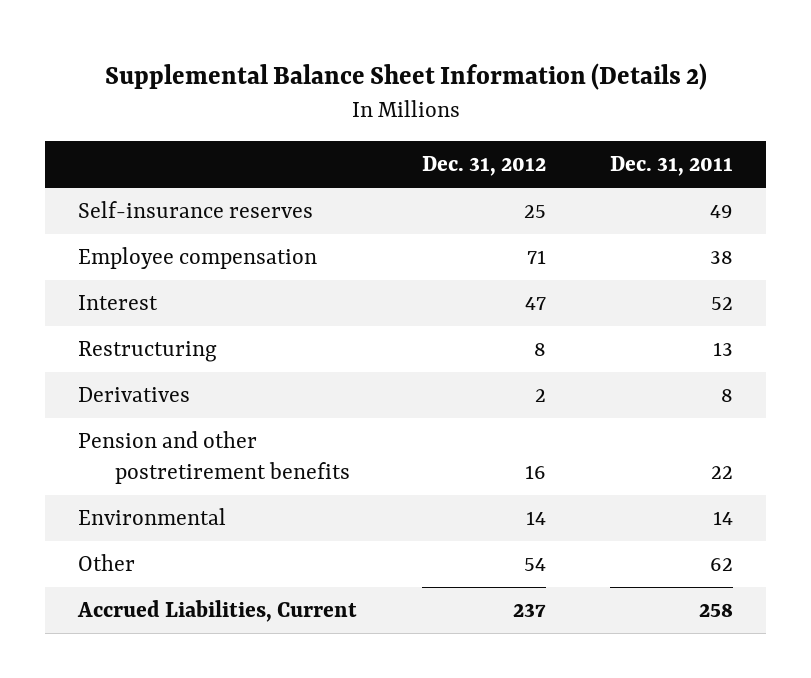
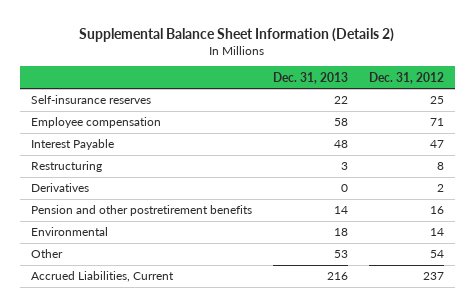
[610,156,734,177] Dec. 31, 2011 -> none
none -> [272,71,348,84] Dec. 31, 2013
[77,294,158,310] Interest -> [30,139,114,151] Interest Payable

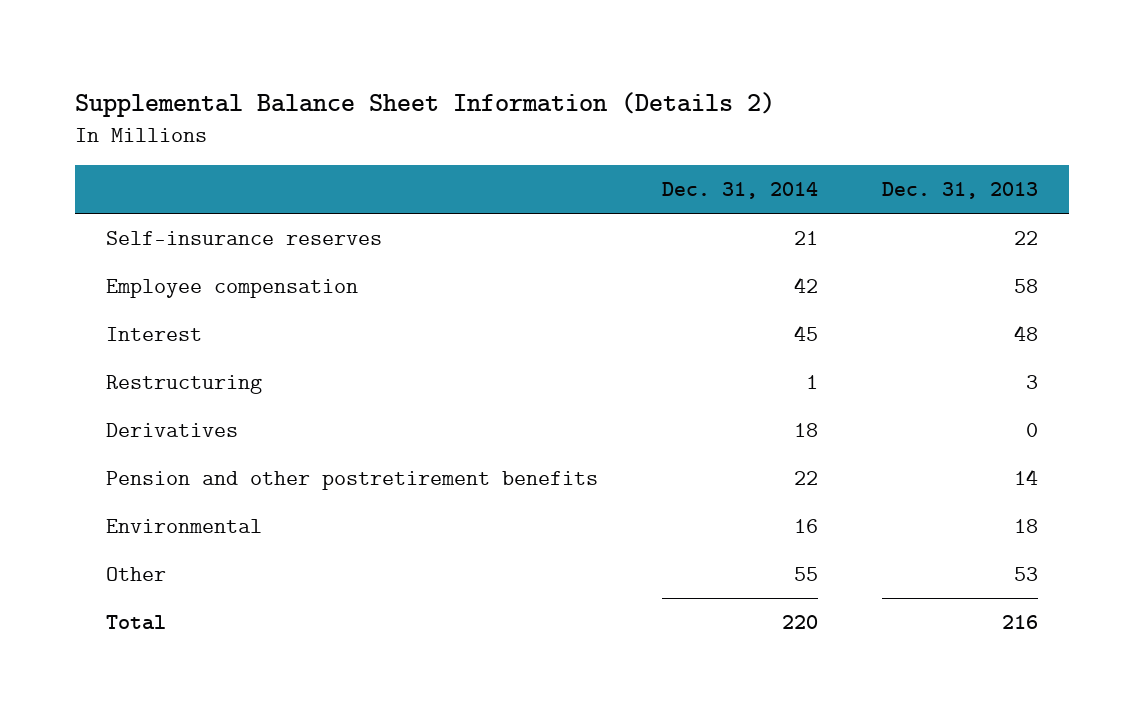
[369,71,445,84] Dec. 31, 2012 -> none
none -> [661,182,818,200] Dec. 31, 2014
[30,139,114,151] Interest Payable -> [106,327,203,342] Interest
[30,271,174,283] Accrued Liabilities, Current -> [106,615,167,631] Total

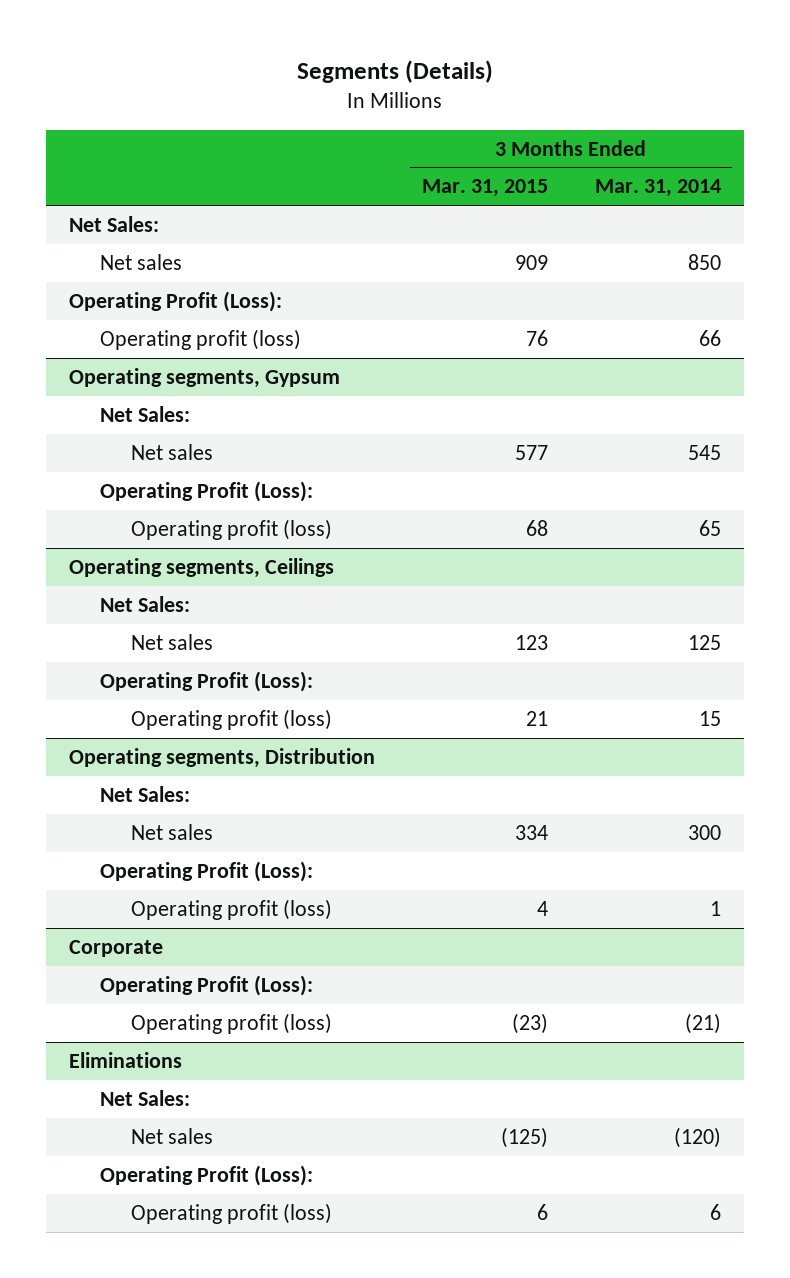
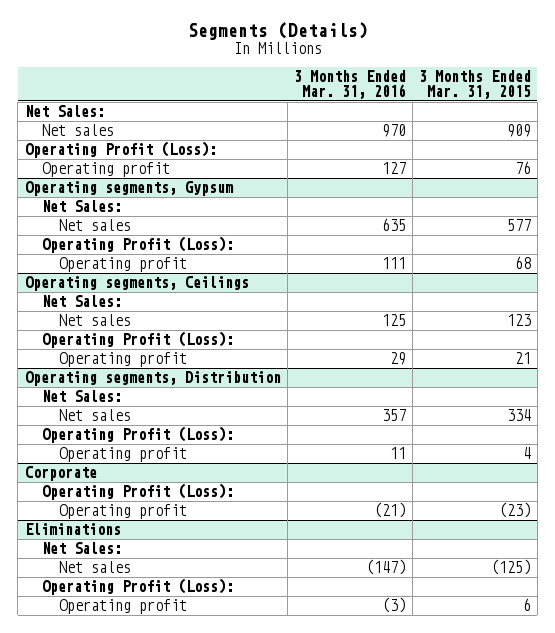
[594,179,721,198] Mar. 31, 2014 -> none
none -> [293,70,406,100] 3 Months Ended Mar. 31, 2016
[100,328,302,350] Operating profit (loss) -> [41,162,170,178] Operating profit
[131,518,333,540] Operating profit (loss) -> [58,257,187,273] Operating profit
[131,708,333,730] Operating profit (loss) -> [58,352,187,368] Operating profit
[131,898,333,920] Operating profit (loss) -> [58,447,187,463] Operating profit
[131,1012,333,1034] Operating profit (loss) -> [58,504,187,520] Operating profit
[131,1202,333,1224] Operating profit (loss) -> [58,599,187,615] Operating profit

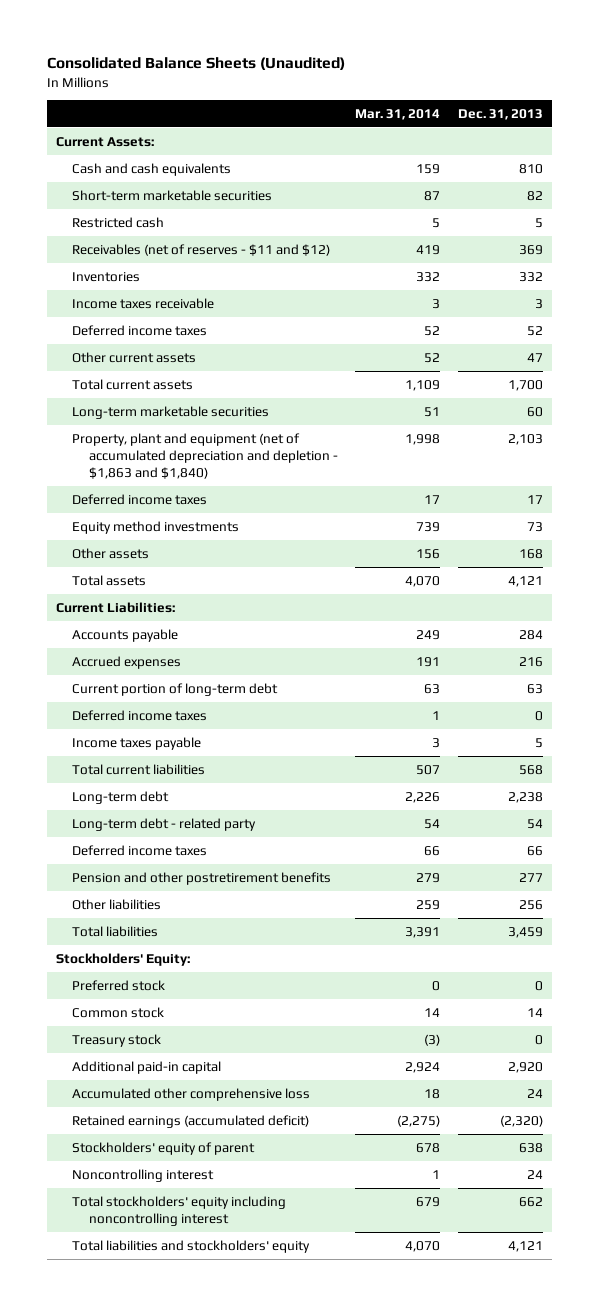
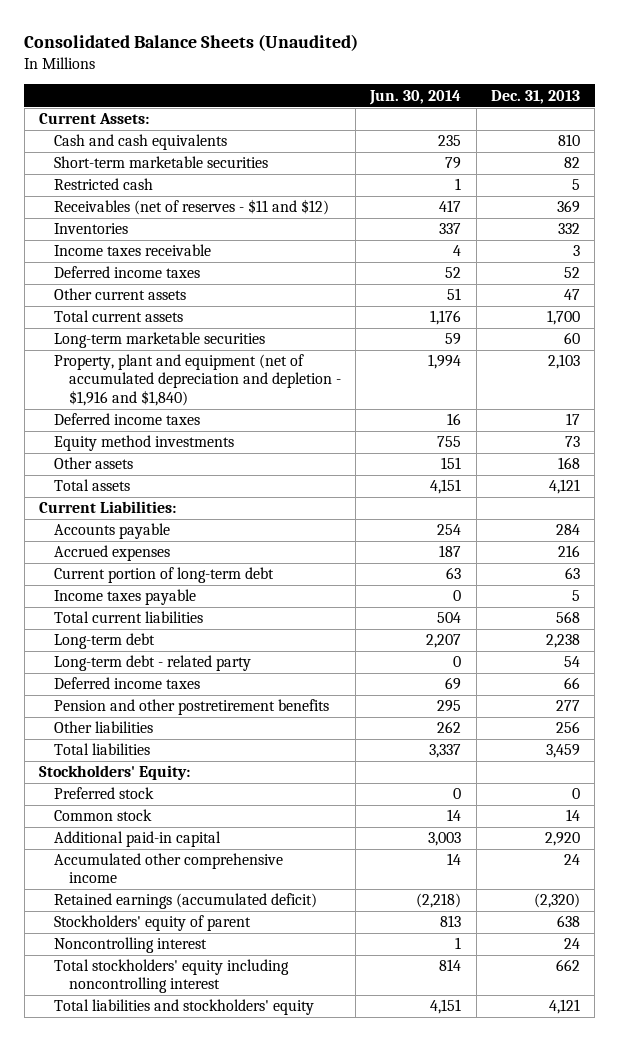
[355,108,441,120] Mar. 31, 2014 -> none
none -> [369,89,462,105] Jun. 30, 2014
[72,432,338,480] Property, plant and equipment (net of accumulated depreciation and depletion - $1,863 and $1,840) -> [54,354,341,406] Property, plant and equipment (net of accumulated depreciation and depletion - $1,916 and $1,840)
[72,709,208,721] Deferred income taxes -> none
[72,1033,162,1047] Treasury stock -> none
[72,1087,311,1101] Accumulated other comprehensive loss -> [54,853,284,884] Accumulated other comprehensive income

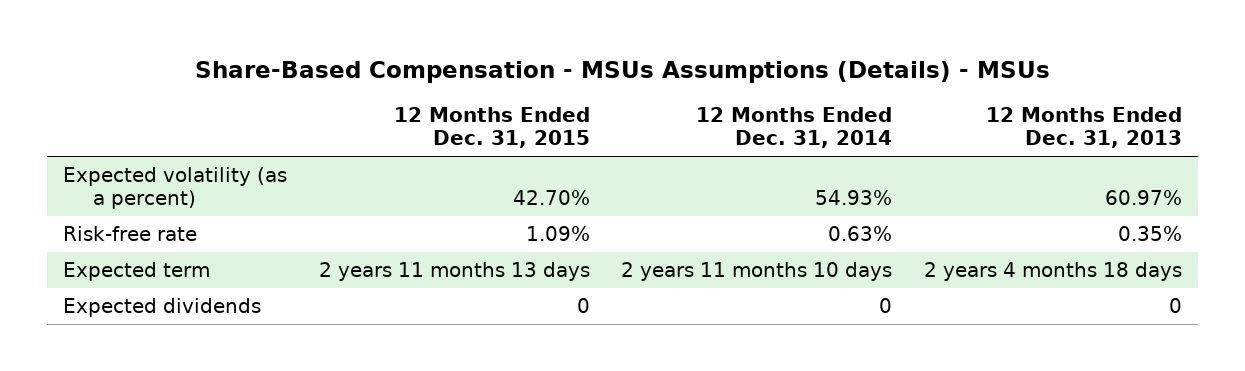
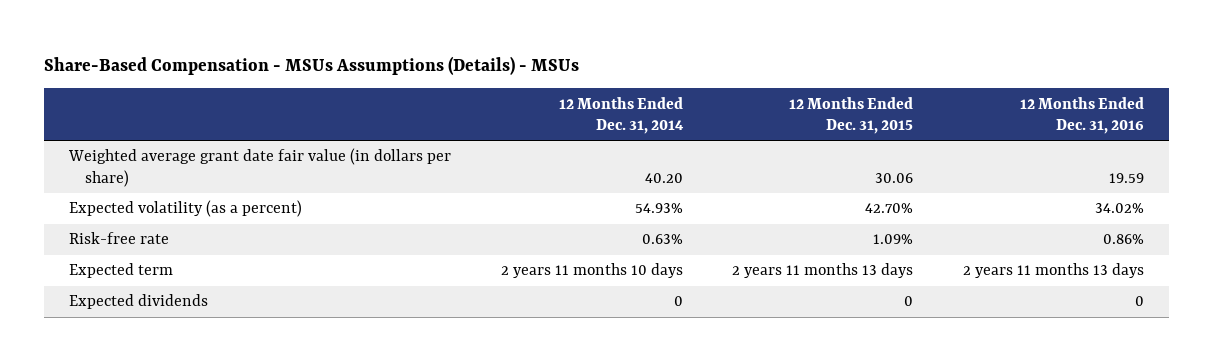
[985,107,1182,149] 12 Months Ended Dec. 31, 2013 -> none
none -> [1020,96,1145,134] 12 Months Ended Dec. 31, 2016
none -> [67,148,451,187] Weighted average grant date fair value (in dollars per share)

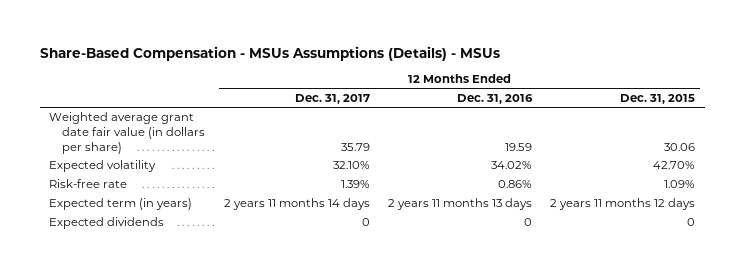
[558,96,684,134] 12 Months Ended Dec. 31, 2014 -> none
none -> [294,93,370,104] Dec. 31, 2017
[68,200,302,218] Expected volatility (as a percent) -> [49,160,157,173] Expected volatility
[68,263,173,279] Expected term -> [49,198,193,211] Expected term (in years)
[732,263,914,279] 2 years 11 months 13 days -> [550,198,696,211] 2 years 11 months 12 days

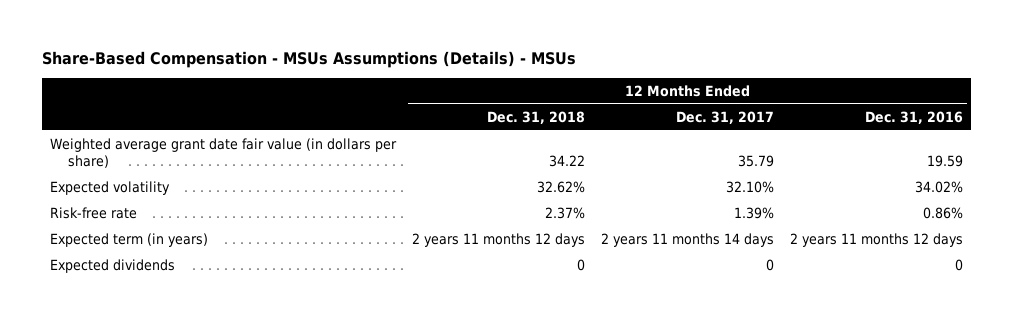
[620,93,696,104] Dec. 31, 2015 -> none
none -> [487,110,586,124] Dec. 31, 2018
[388,198,533,211] 2 years 11 months 13 days -> [790,233,964,248] 2 years 11 months 12 days

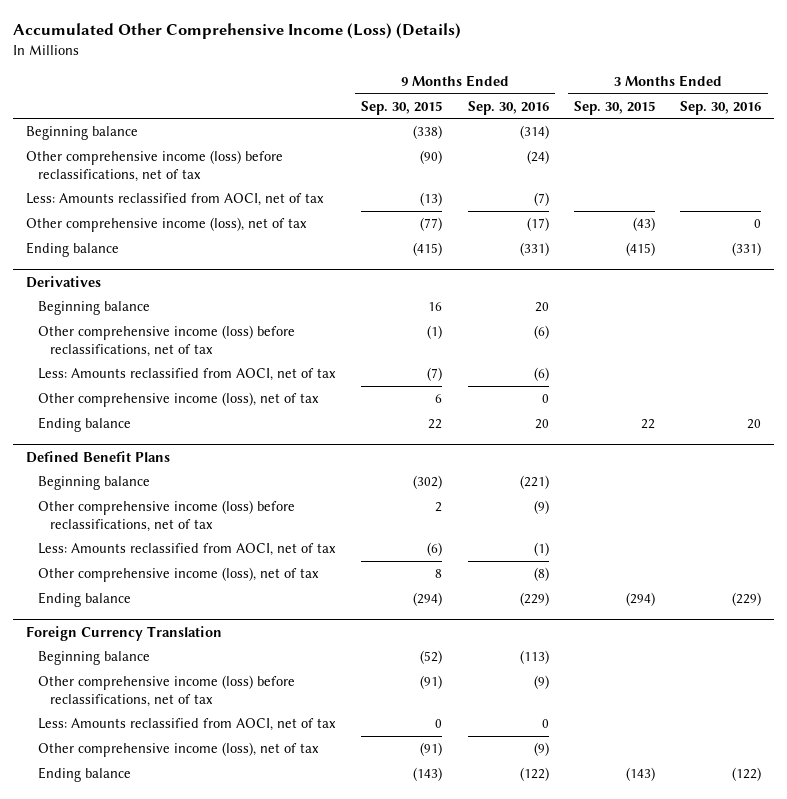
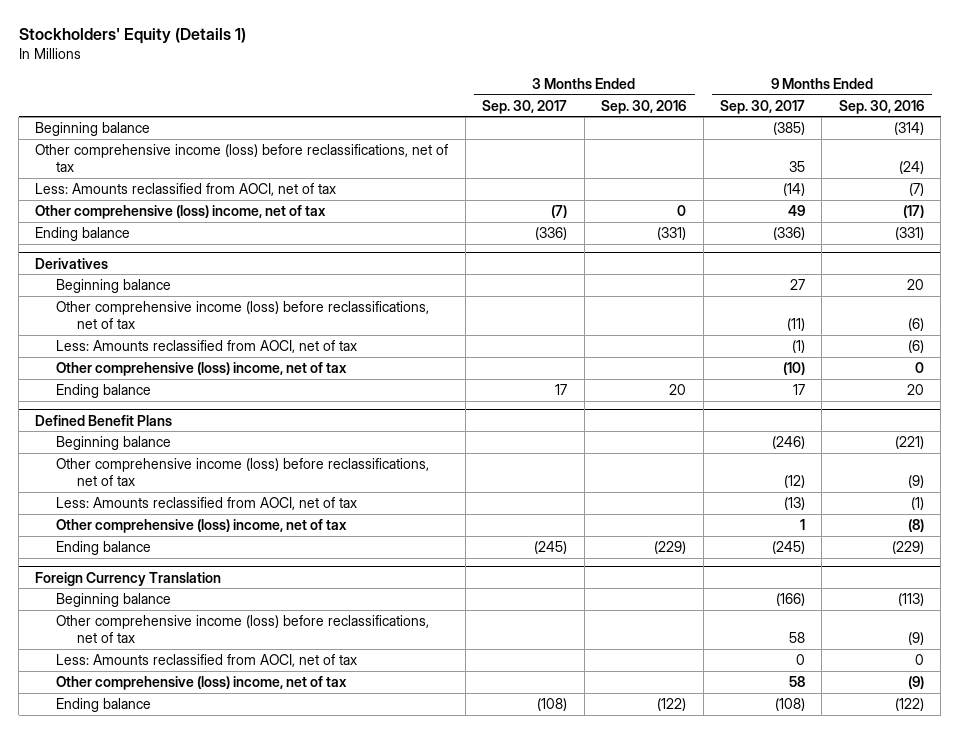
[12,23,461,40] Accumulated Other Comprehensive Income (Loss) (Details) -> [18,28,246,45] Stockholders' Equity (Details 1)
[361,100,443,115] Sep. 30, 2015 -> none
[573,100,655,115] Sep. 30, 2015 -> none
none -> [482,99,568,114] Sep. 30, 2017
none -> [720,99,806,114] Sep. 30, 2017
[25,216,307,232] Other comprehensive income (loss), net of tax -> [35,204,327,219] Other comprehensive (loss) income, net of tax
[37,391,319,407] Other comprehensive income (loss), net of tax -> [56,361,348,376] Other comprehensive (loss) income, net of tax
[37,566,319,582] Other comprehensive income (loss), net of tax -> [56,518,348,533] Other comprehensive (loss) income, net of tax
[37,741,319,757] Other comprehensive income (loss), net of tax -> [56,675,348,690] Other comprehensive (loss) income, net of tax

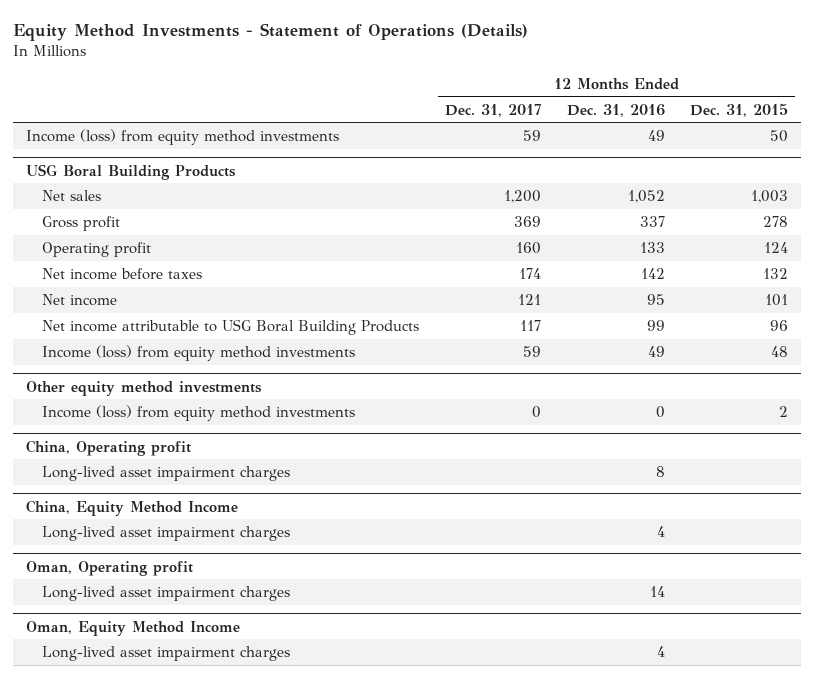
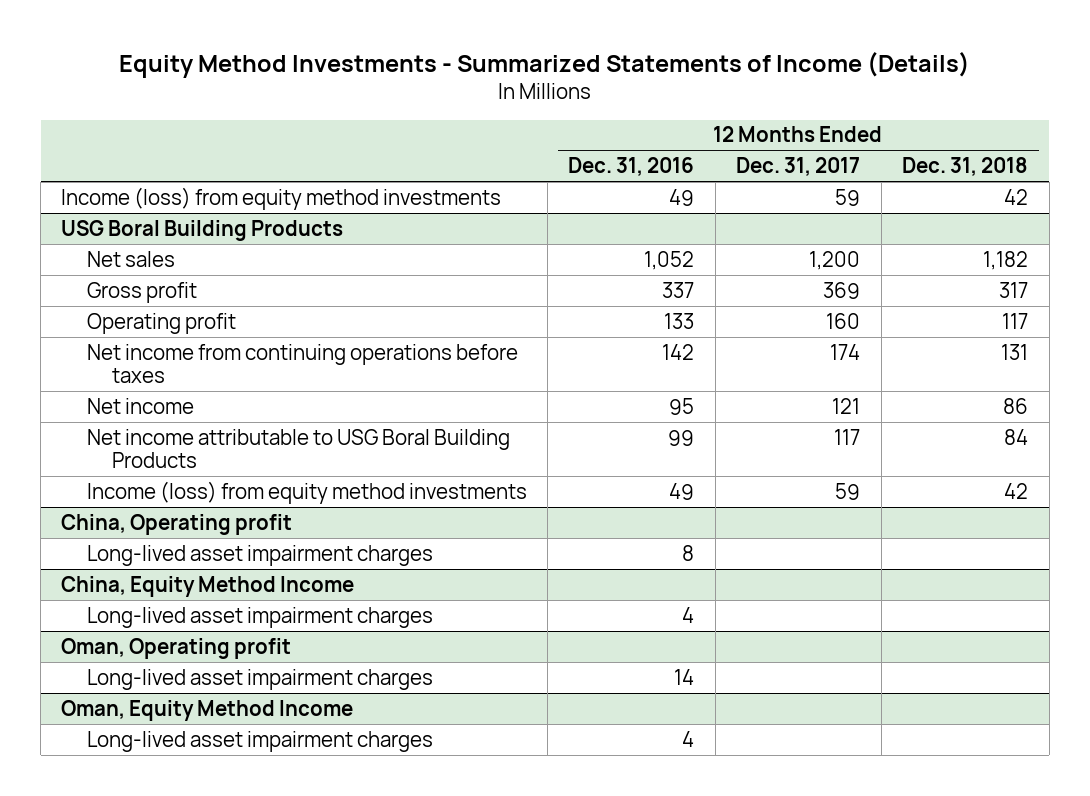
[13,23,529,42] Equity Method Investments - Statement of Operations (Details) -> [118,51,970,78] Equity Method Investments - Summarized Statements of Income (Details)
[690,102,789,117] Dec. 31, 2015 -> none
none -> [902,157,1029,177] Dec. 31, 2018
[41,267,202,280] Net income before taxes -> [86,343,518,384] Net income from continuing operations before taxes
[26,380,263,396] Other equity method investments -> none
[41,404,355,421] Income (loss) from equity method investments -> none

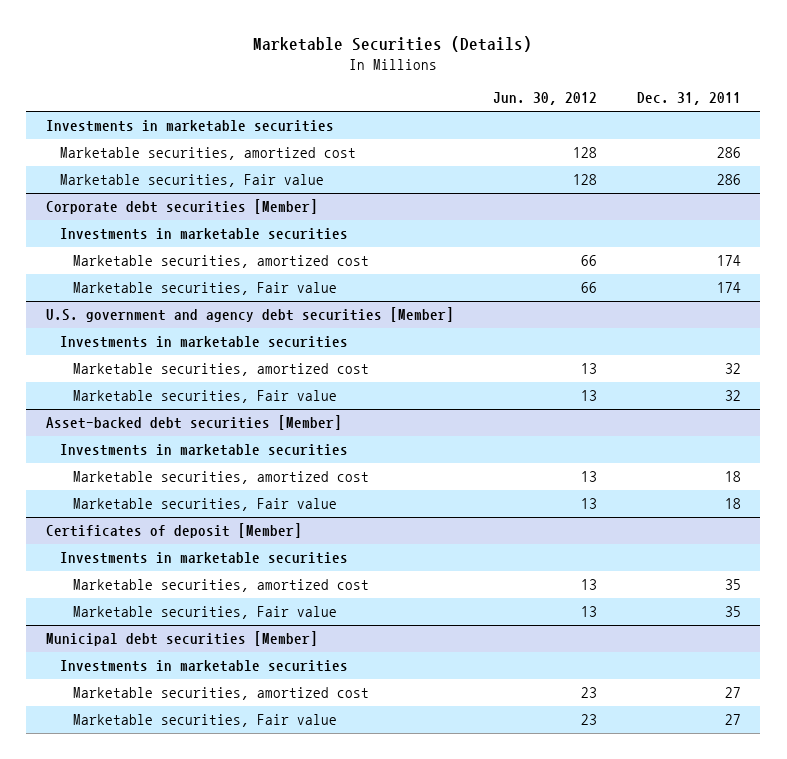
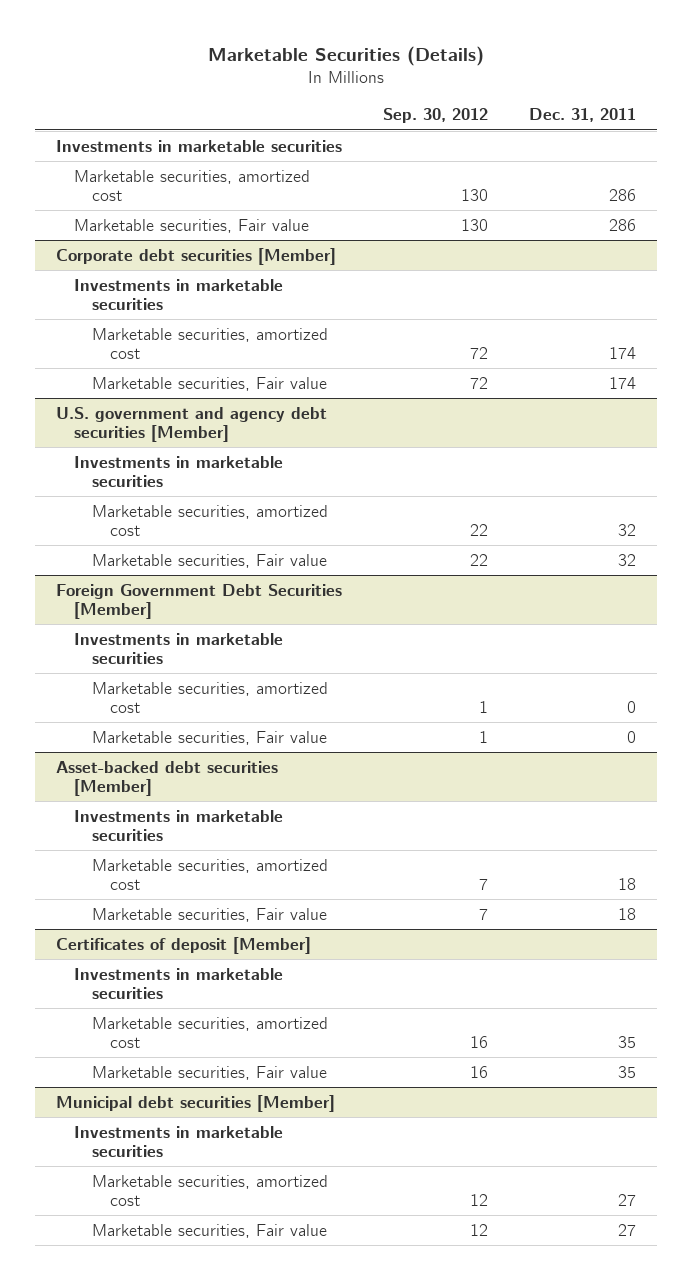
[493,92,598,106] Jun. 30, 2012 -> none
none -> [383,108,489,124] Sep. 30, 2012
none -> [55,583,342,620] Foreign Government Debt Securities [Member]
none -> [73,632,283,665] Investments in marketable securities
none -> [91,681,328,714] Marketable securities, amortized cost
none -> [91,730,327,745] Marketable securities, Fair value

